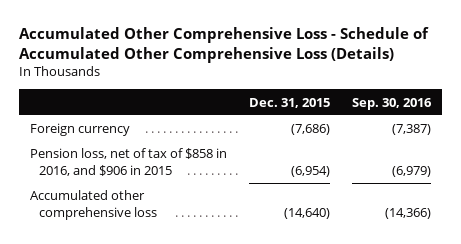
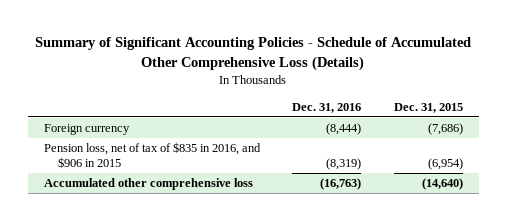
[19,27,430,64] Accumulated Other Comprehensive Loss - Schedule of Accumulated Other Comprehensive Loss (Details) -> [35,37,472,71] Summary of Significant Accounting Policies - Schedule of Accumulated Other Comprehensive Loss (Details)
[351,97,432,110] Sep. 30, 2016 -> none
none -> [292,102,362,113] Dec. 31, 2016
[29,148,227,176] Pension loss, net of tax of $858 in 2016, and $906 in 2015 -> [43,142,261,169] Pension loss, net of tax of $835 in 2016, and $906 in 2015

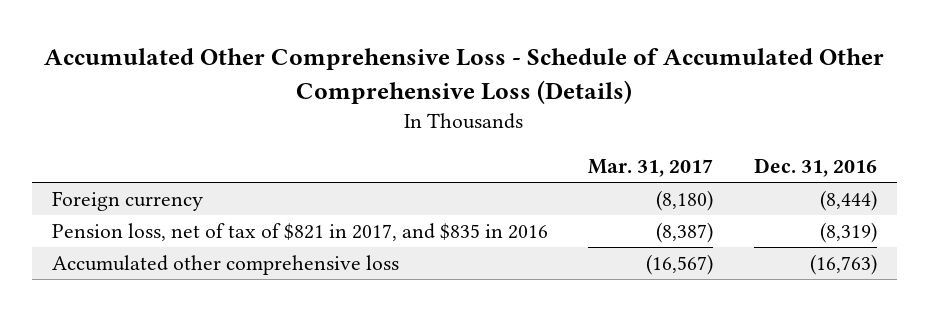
[35,37,472,71] Summary of Significant Accounting Policies - Schedule of Accumulated Other Comprehensive Loss (Details) -> [44,48,885,104] Accumulated Other Comprehensive Loss - Schedule of Accumulated Other Comprehensive Loss (Details)
[393,102,463,113] Dec. 31, 2015 -> none
none -> [588,158,714,177] Mar. 31, 2017
[43,142,261,169] Pension loss, net of tax of $835 in 2016, and $906 in 2015 -> [52,223,549,242] Pension loss, net of tax of $821 in 2017, and $835 in 2016

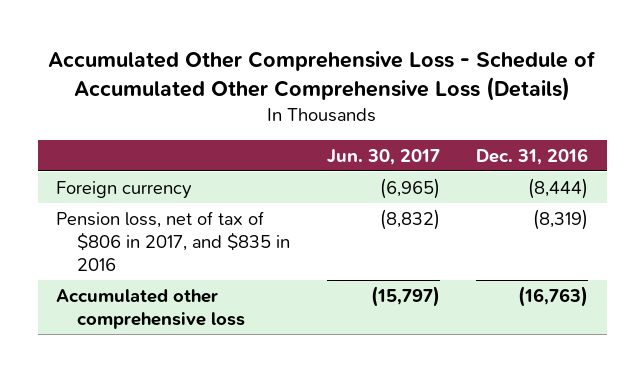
[588,158,714,177] Mar. 31, 2017 -> none
none -> [326,148,440,165] Jun. 30, 2017
[52,223,549,242] Pension loss, net of tax of $821 in 2017, and $835 in 2016 -> [55,210,291,271] Pension loss, net of tax of $806 in 2017, and $835 in 2016

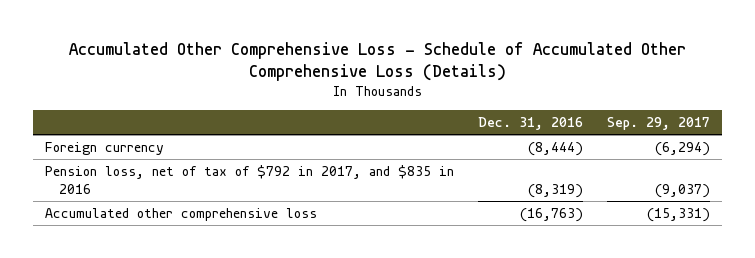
[326,148,440,165] Jun. 30, 2017 -> none
none -> [607,117,711,131] Sep. 29, 2017
[55,210,291,271] Pension loss, net of tax of $806 in 2017, and $835 in 2016 -> [44,164,454,195] Pension loss, net of tax of $792 in 2017, and $835 in 2016

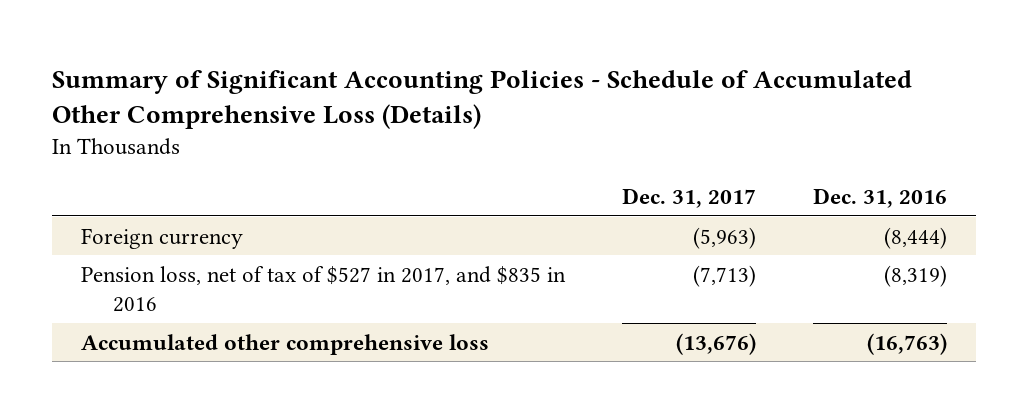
[68,41,686,81] Accumulated Other Comprehensive Loss - Schedule of Accumulated Other Comprehensive Loss (Details) -> [51,69,912,130] Summary of Significant Accounting Policies - Schedule of Accumulated Other Comprehensive Loss (Details)
[607,117,711,131] Sep. 29, 2017 -> none
none -> [621,187,756,208] Dec. 31, 2017
[44,164,454,195] Pension loss, net of tax of $792 in 2017, and $835 in 2016 -> [80,265,566,313] Pension loss, net of tax of $527 in 2017, and $835 in 2016

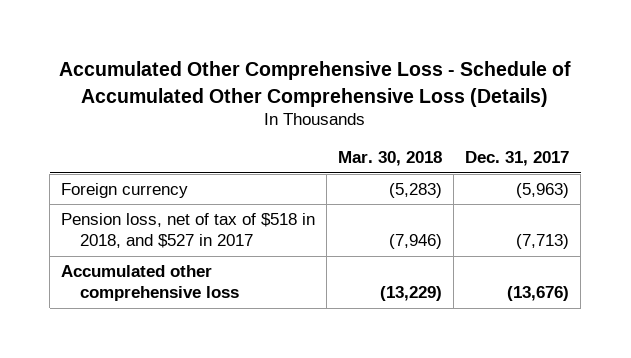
[51,69,912,130] Summary of Significant Accounting Policies - Schedule of Accumulated Other Comprehensive Loss (Details) -> [59,61,572,107] Accumulated Other Comprehensive Loss - Schedule of Accumulated Other Comprehensive Loss (Details)
[812,187,947,208] Dec. 31, 2016 -> none
none -> [338,151,443,167] Mar. 30, 2018
[80,265,566,313] Pension loss, net of tax of $527 in 2017, and $835 in 2016 -> [61,212,316,249] Pension loss, net of tax of $518 in 2018, and $527 in 2017

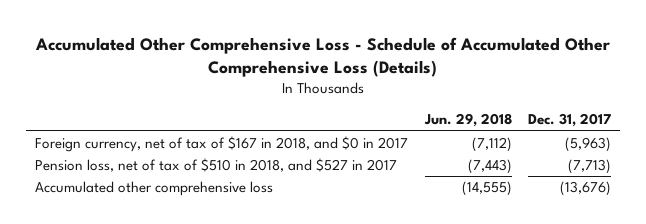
[338,151,443,167] Mar. 30, 2018 -> none
none -> [423,113,512,128] Jun. 29, 2018
[61,182,189,198] Foreign currency -> [34,136,408,153] Foreign currency, net of tax of $167 in 2018, and $0 in 2017
[61,212,316,249] Pension loss, net of tax of $518 in 2018, and $527 in 2017 -> [34,158,397,173] Pension loss, net of tax of $510 in 2018, and $527 in 2017

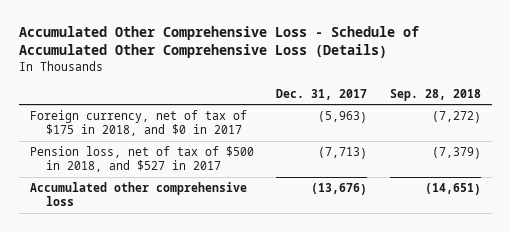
[423,113,512,128] Jun. 29, 2018 -> none
none -> [389,88,481,101] Sep. 28, 2018
[34,136,408,153] Foreign currency, net of tax of $167 in 2018, and $0 in 2017 -> [30,109,248,137] Foreign currency, net of tax of $175 in 2018, and $0 in 2017
[34,158,397,173] Pension loss, net of tax of $510 in 2018, and $527 in 2017 -> [30,145,255,173] Pension loss, net of tax of $500 in 2018, and $527 in 2017

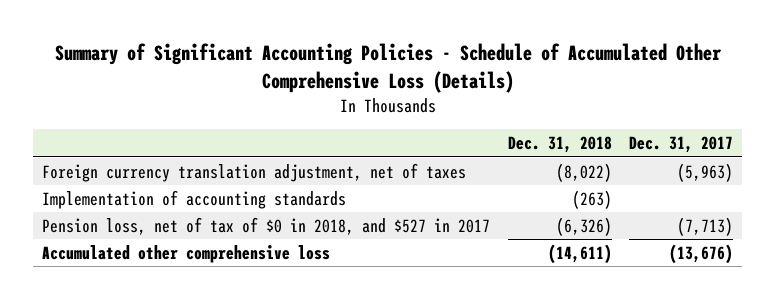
[18,26,419,59] Accumulated Other Comprehensive Loss - Schedule of Accumulated Other Comprehensive Loss (Details) -> [54,43,722,93] Summary of Significant Accounting Policies - Schedule of Accumulated Other Comprehensive Loss (Details)
[389,88,481,101] Sep. 28, 2018 -> none
none -> [507,136,612,154] Dec. 31, 2018
[30,109,248,137] Foreign currency, net of tax of $175 in 2018, and $0 in 2017 -> [41,162,466,182] Foreign currency translation adjustment, net of taxes
none -> [41,189,346,209] Implementation of accounting standards
[30,145,255,173] Pension loss, net of tax of $500 in 2018, and $527 in 2017 -> [41,216,490,235] Pension loss, net of tax of $0 in 2018, and $527 in 2017

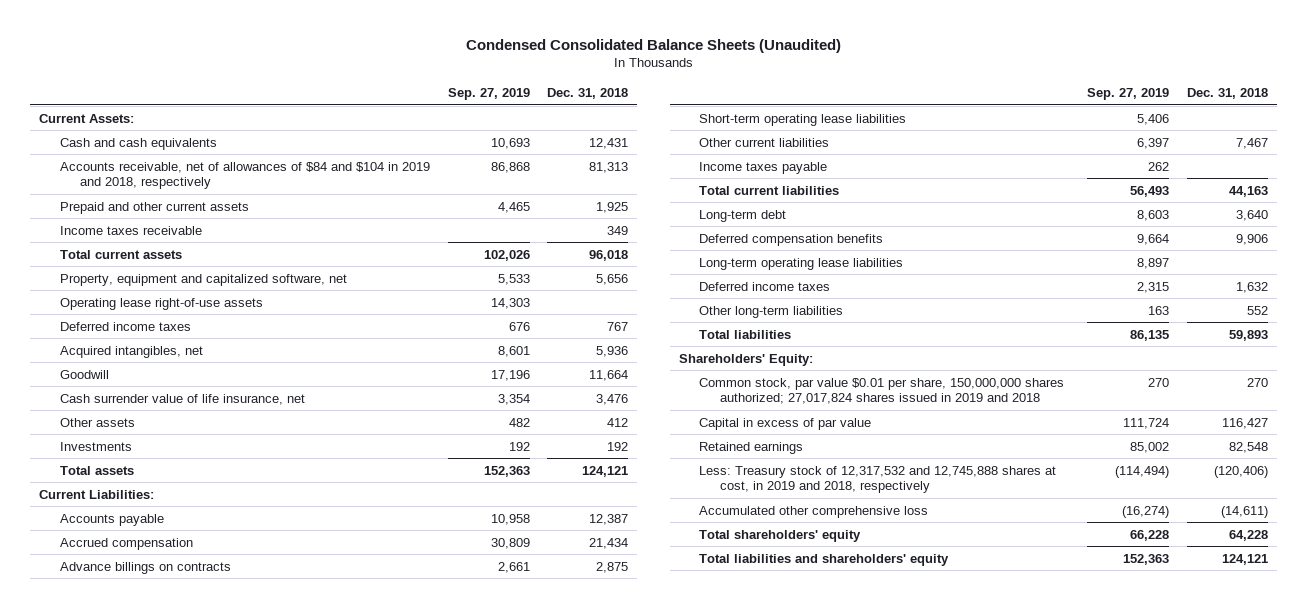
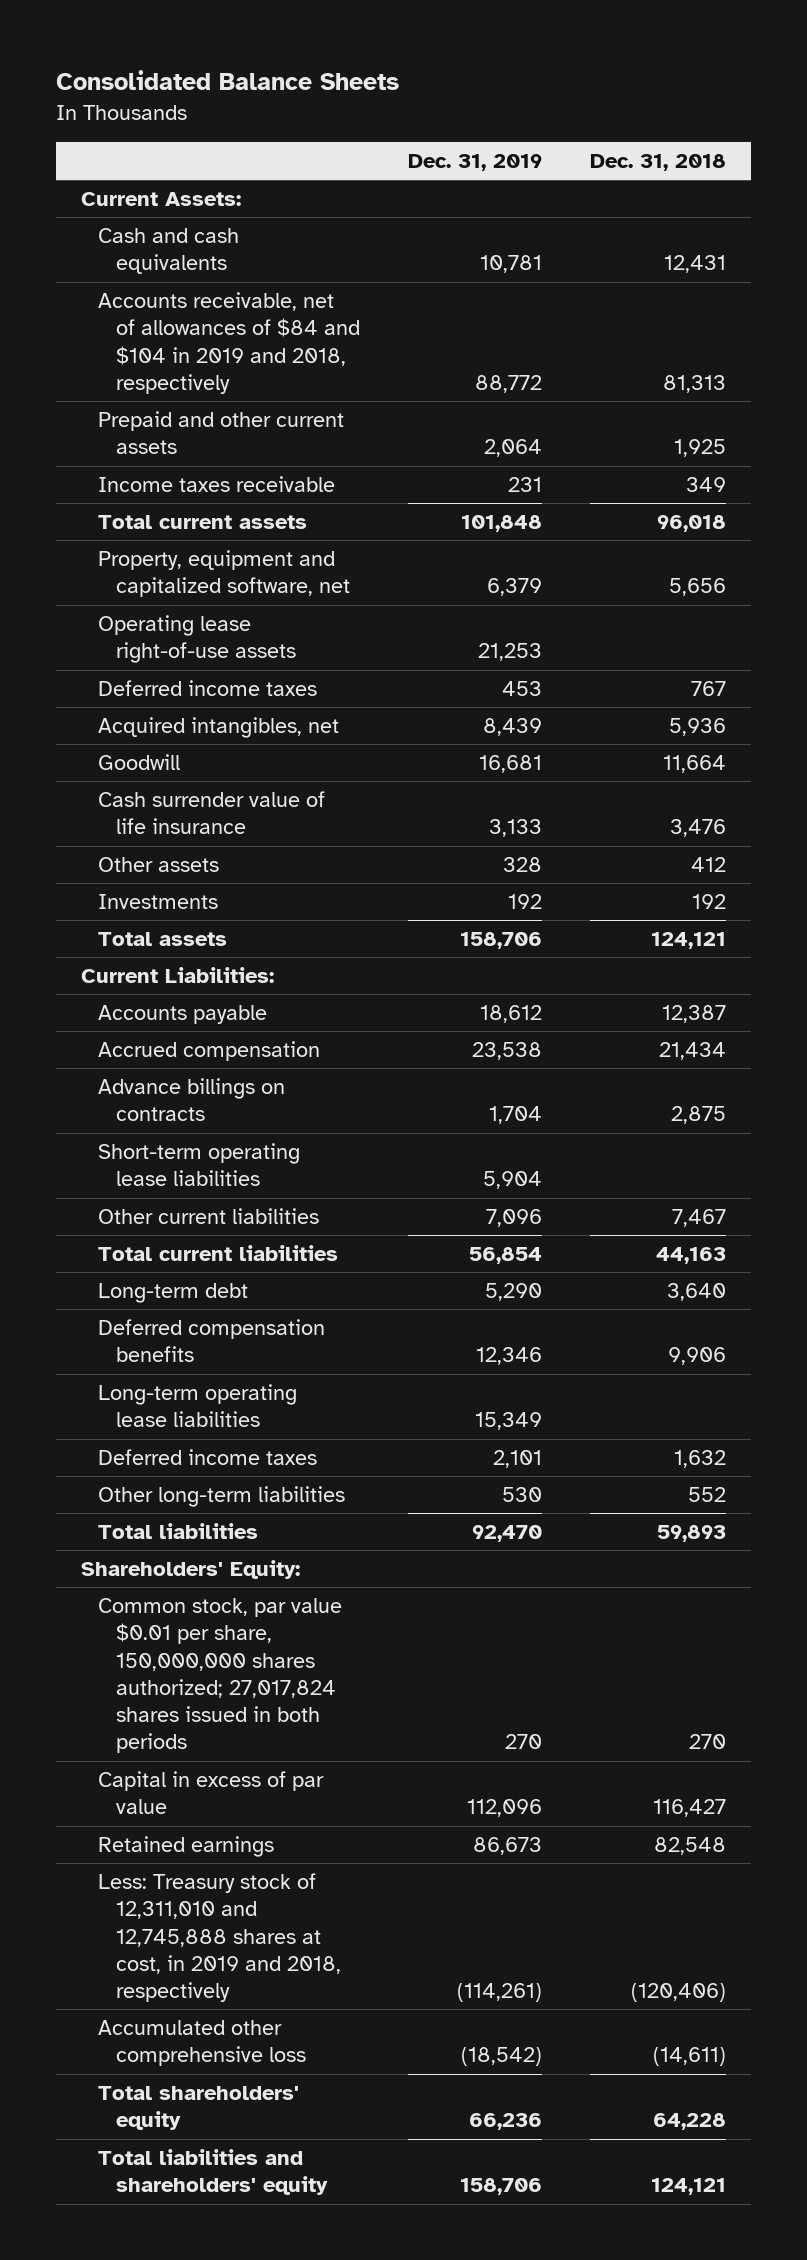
[465,38,841,53] Condensed Consolidated Balance Sheets (Unaudited) -> [56,70,400,91] Consolidated Balance Sheets
[447,87,530,100] Sep. 27, 2019 -> none
none -> [408,154,543,172] Dec. 31, 2019
[59,393,305,405] Cash surrender value of life insurance, net -> [98,791,326,835] Cash surrender value of life insurance
[699,161,828,174] Income taxes payable -> none
[699,377,1065,405] Common stock, par value $0.01 per share, 150,000,000 shares authorized; 27,017,824 shares issued in 2019 and 2018 -> [98,1598,343,1754] Common stock, par value $0.01 per share, 150,000,000 shares authorized; 27,017,824 shares issued in both periods
[699,465,1057,494] Less: Treasury stock of 12,317,532 and 12,745,888 shares at cost, in 2019 and 2018, respectively -> [98,1873,341,2003] Less: Treasury stock of 12,311,010 and 12,745,888 shares at cost, in 2019 and 2018, respectively

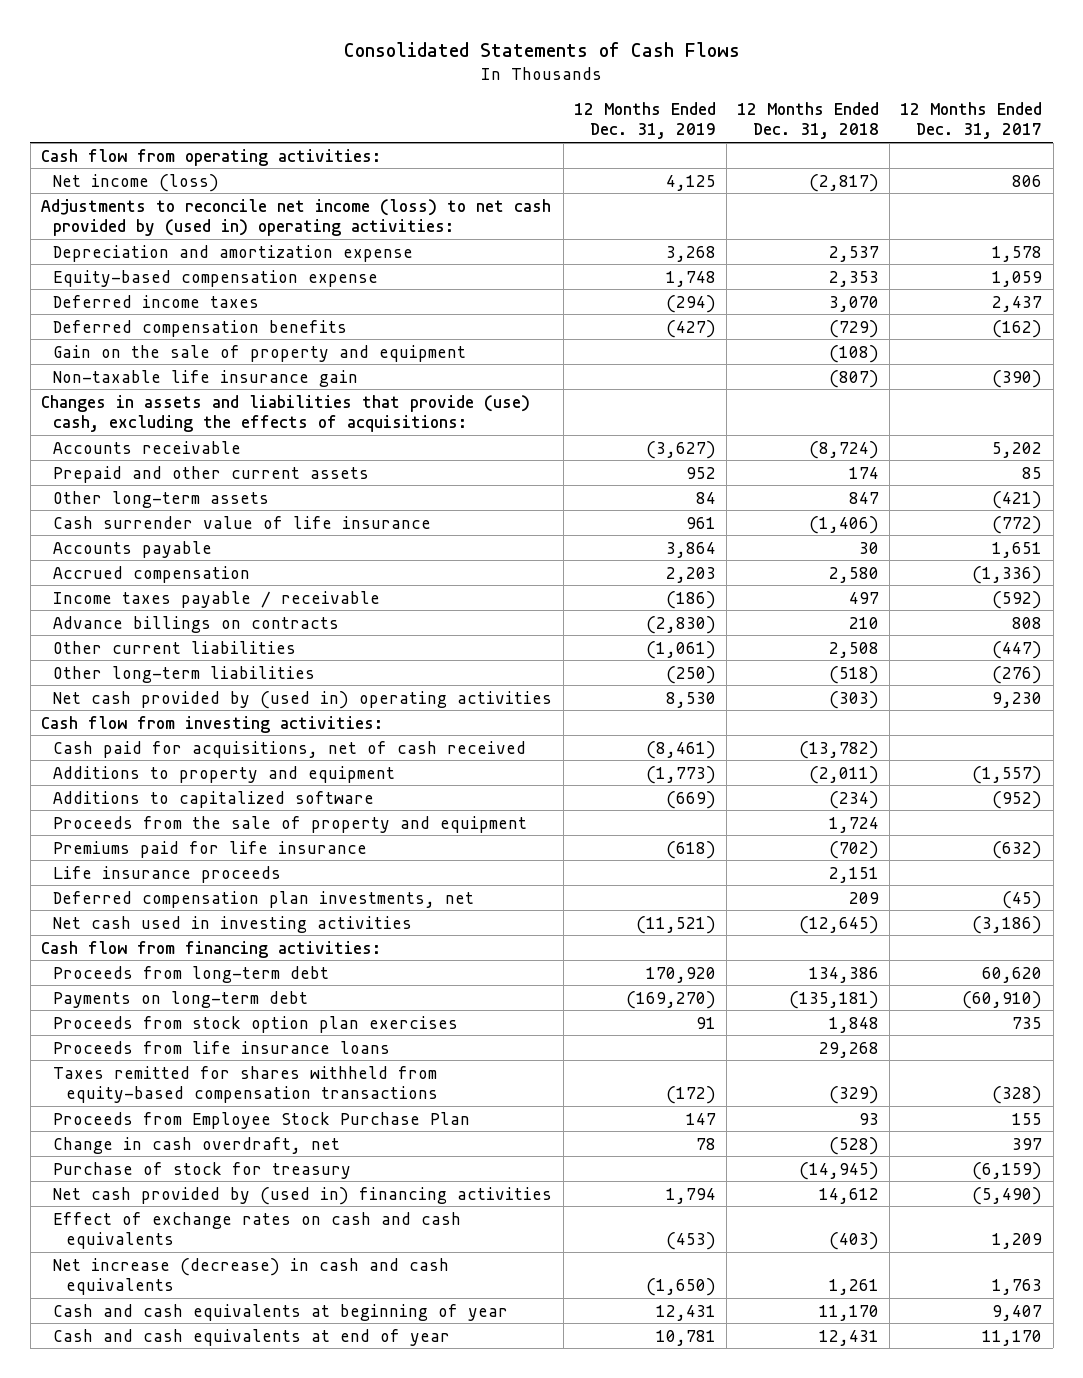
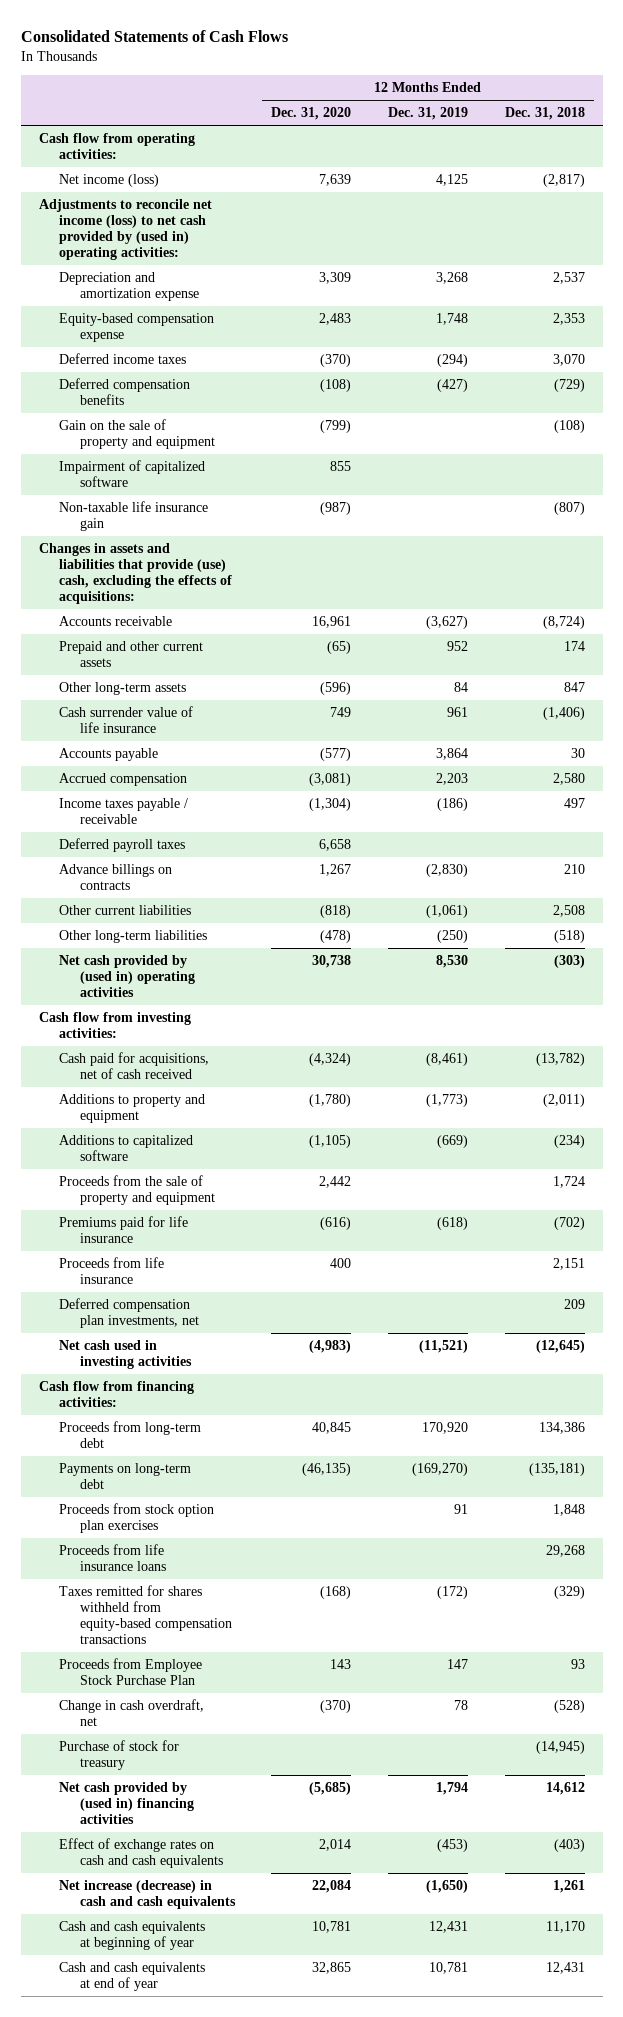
[900,102,1043,140] 12 Months Ended Dec. 31, 2017 -> none
none -> [271,107,352,121] Dec. 31, 2020
none -> [59,460,206,488] Impairment of capitalized software
none -> [59,838,186,853] Deferred payroll taxes
[53,865,282,883] Life insurance proceeds -> [59,1257,165,1285] Proceeds from life insurance

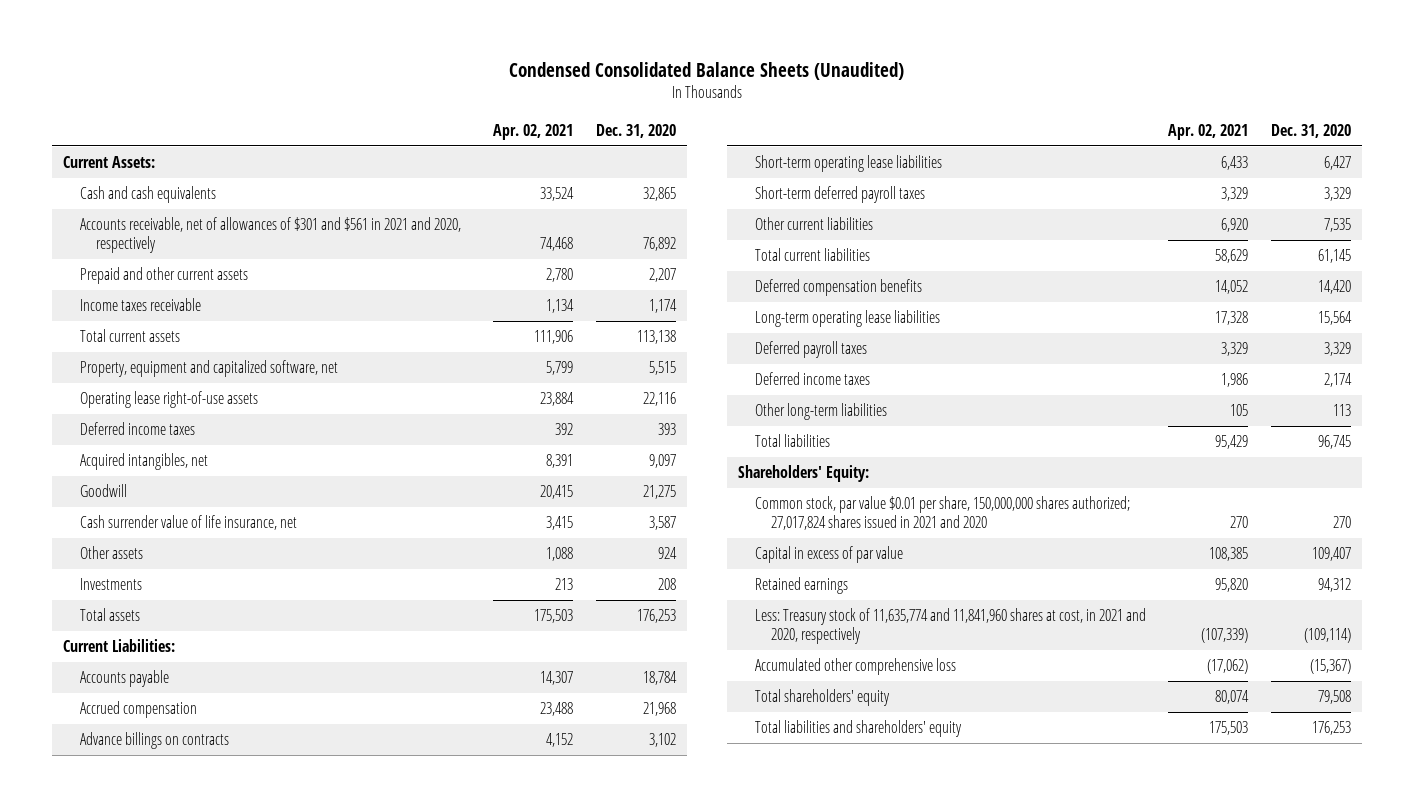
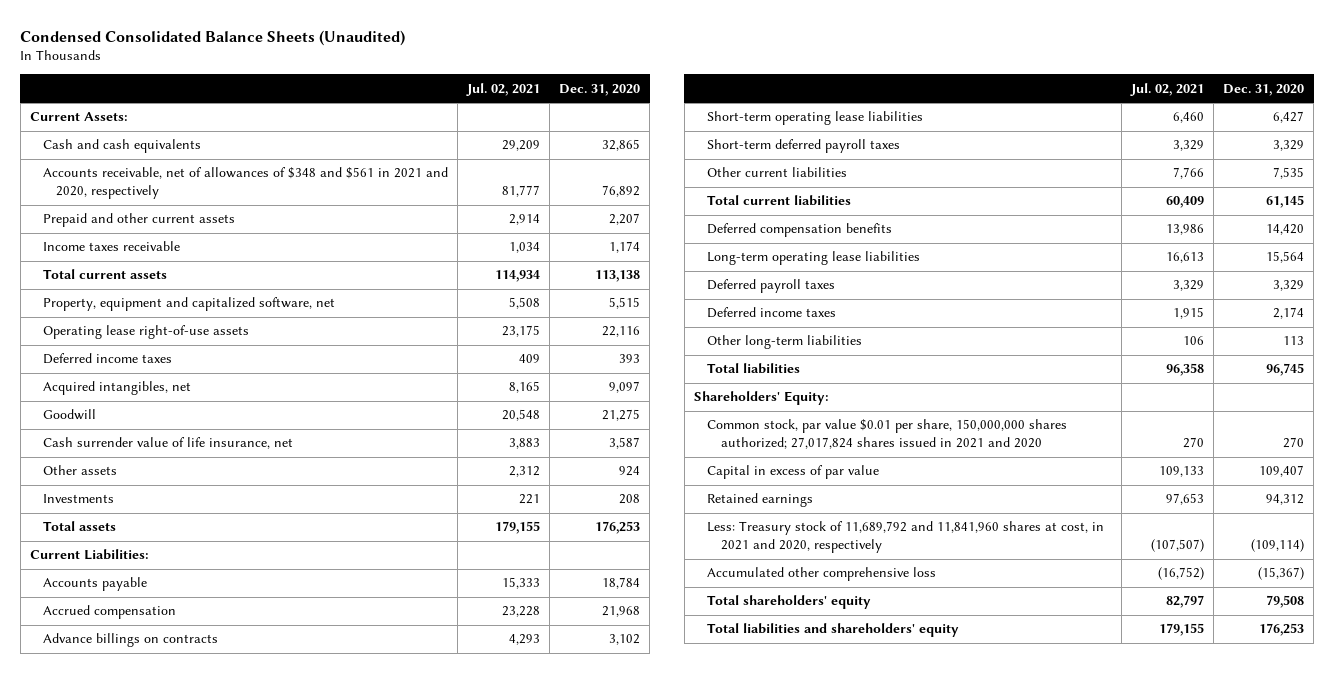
[493,123,574,140] Apr. 02, 2021 -> none
none -> [465,82,540,96] Jul. 02, 2021
[79,217,461,254] Accounts receivable, net of allowances of $301 and $561 in 2021 and 2020, respectively -> [42,167,448,200] Accounts receivable, net of allowances of $348 and $561 in 2021 and 2020, respectively
[754,608,1146,645] Less: Treasury stock of 11,635,774 and 11,841,960 shares at cost, in 2021 and 2020, respectively -> [707,521,1105,554] Less: Treasury stock of 11,689,792 and 11,841,960 shares at cost, in 2021 and 2020, respectively

